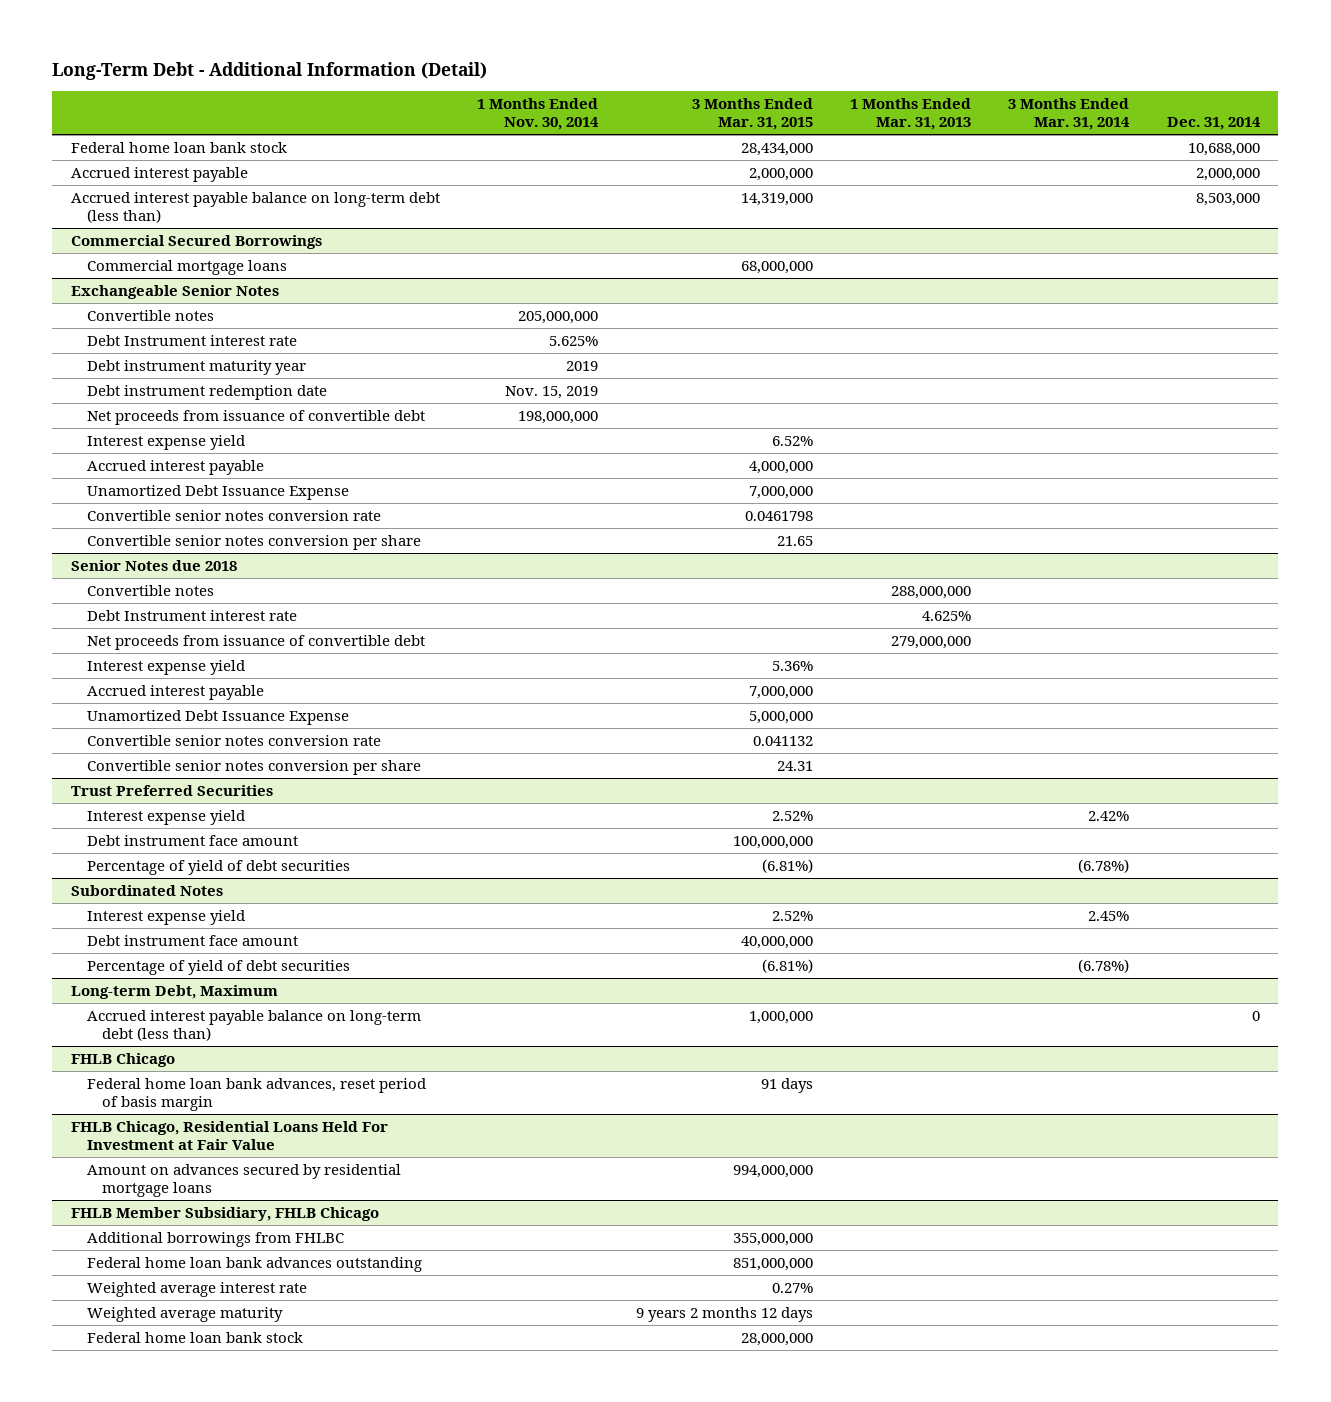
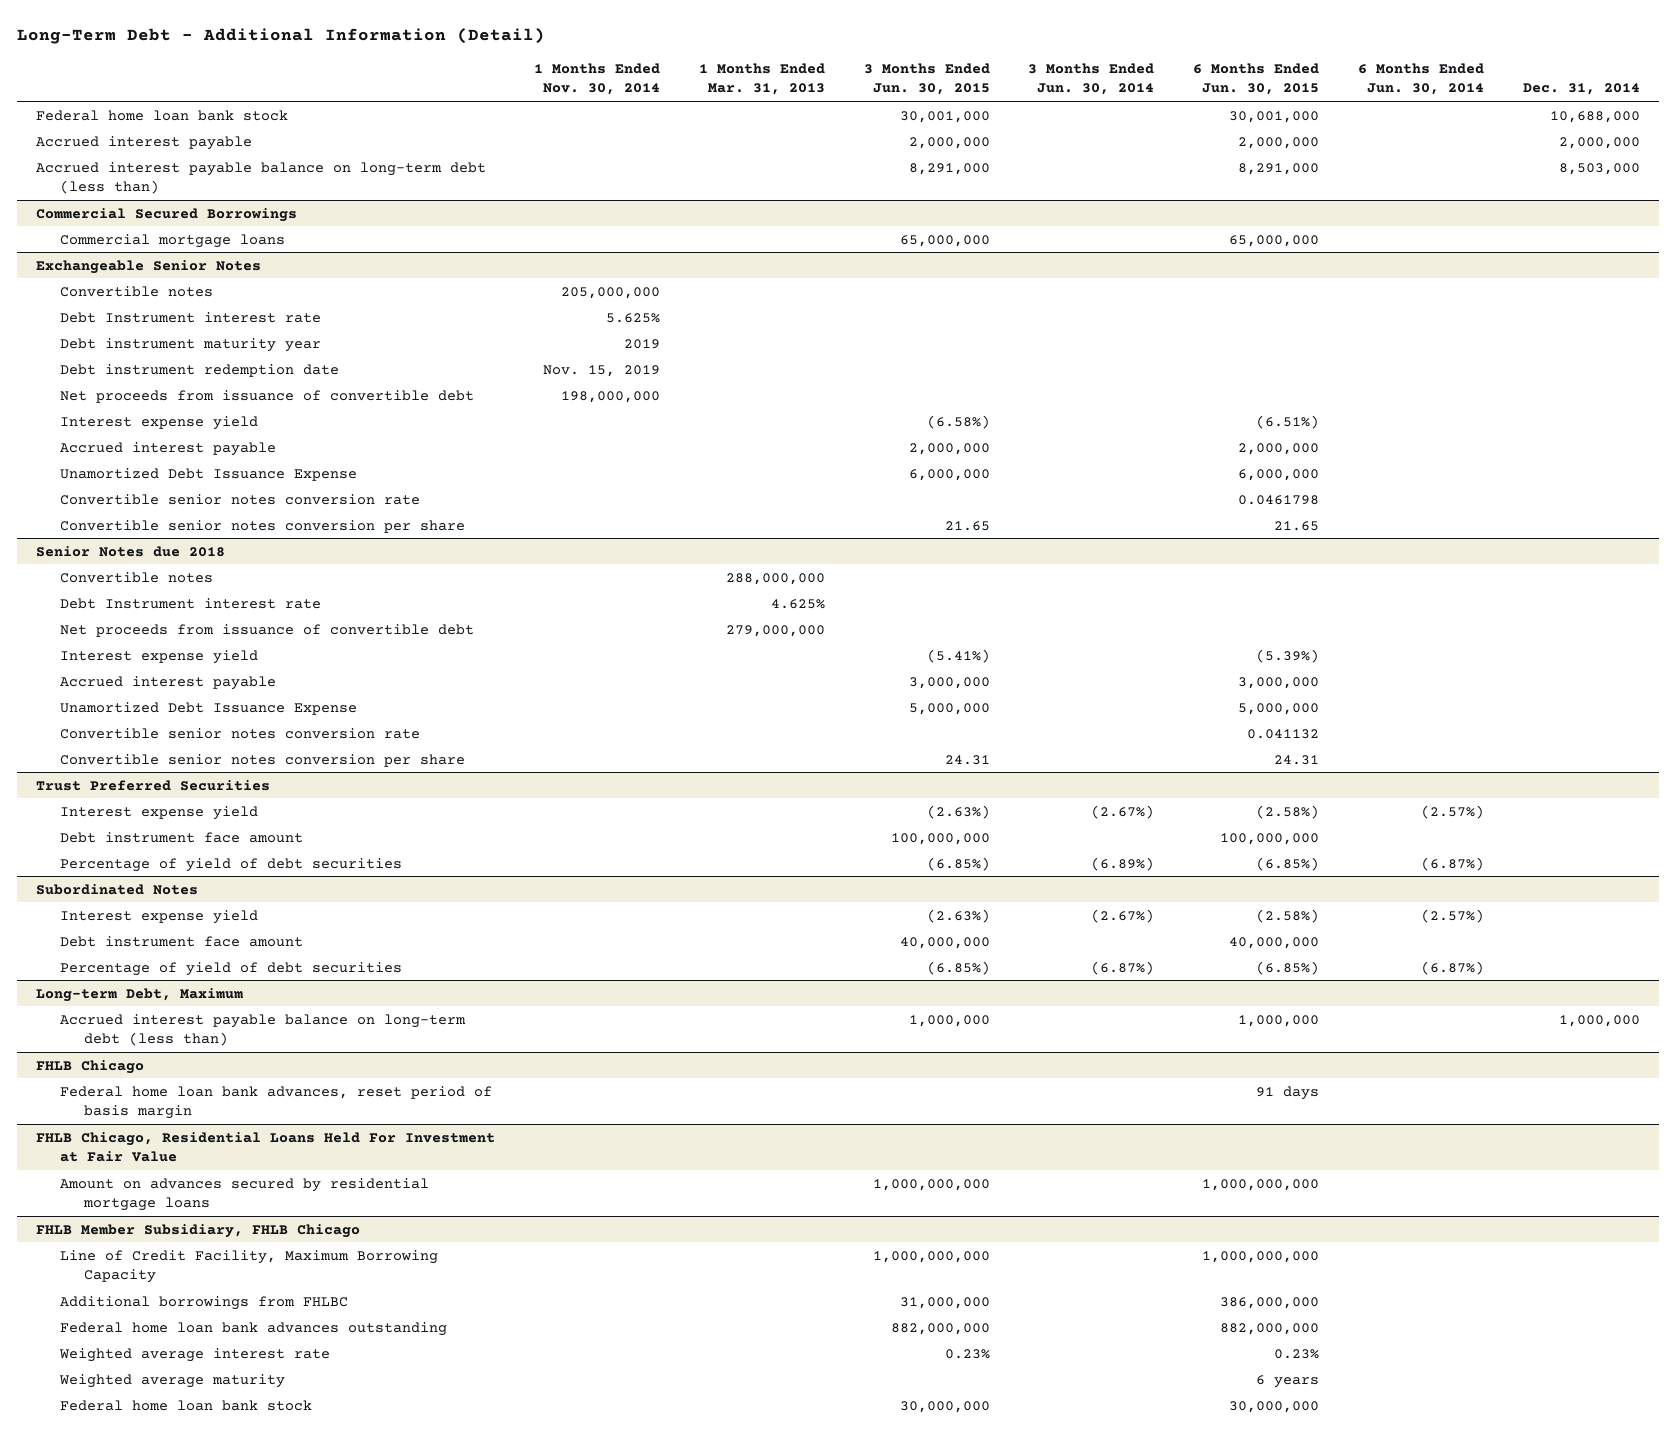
[691,97,813,131] 3 Months Ended Mar. 31, 2015 -> none
[1008,97,1131,131] 3 Months Ended Mar. 31, 2014 -> none
none -> [863,63,990,96] 3 Months Ended Jun. 30, 2015
none -> [1028,63,1155,96] 3 Months Ended Jun. 30, 2014
none -> [1193,63,1320,96] 6 Months Ended Jun. 30, 2015
none -> [1357,63,1484,96] 6 Months Ended Jun. 30, 2014
[1251,1011,1260,1022] 0 -> [1558,1014,1640,1027] 1,000,000
none -> [60,1249,439,1283] Line of Credit Facility, Maximum Borrowing Capacity

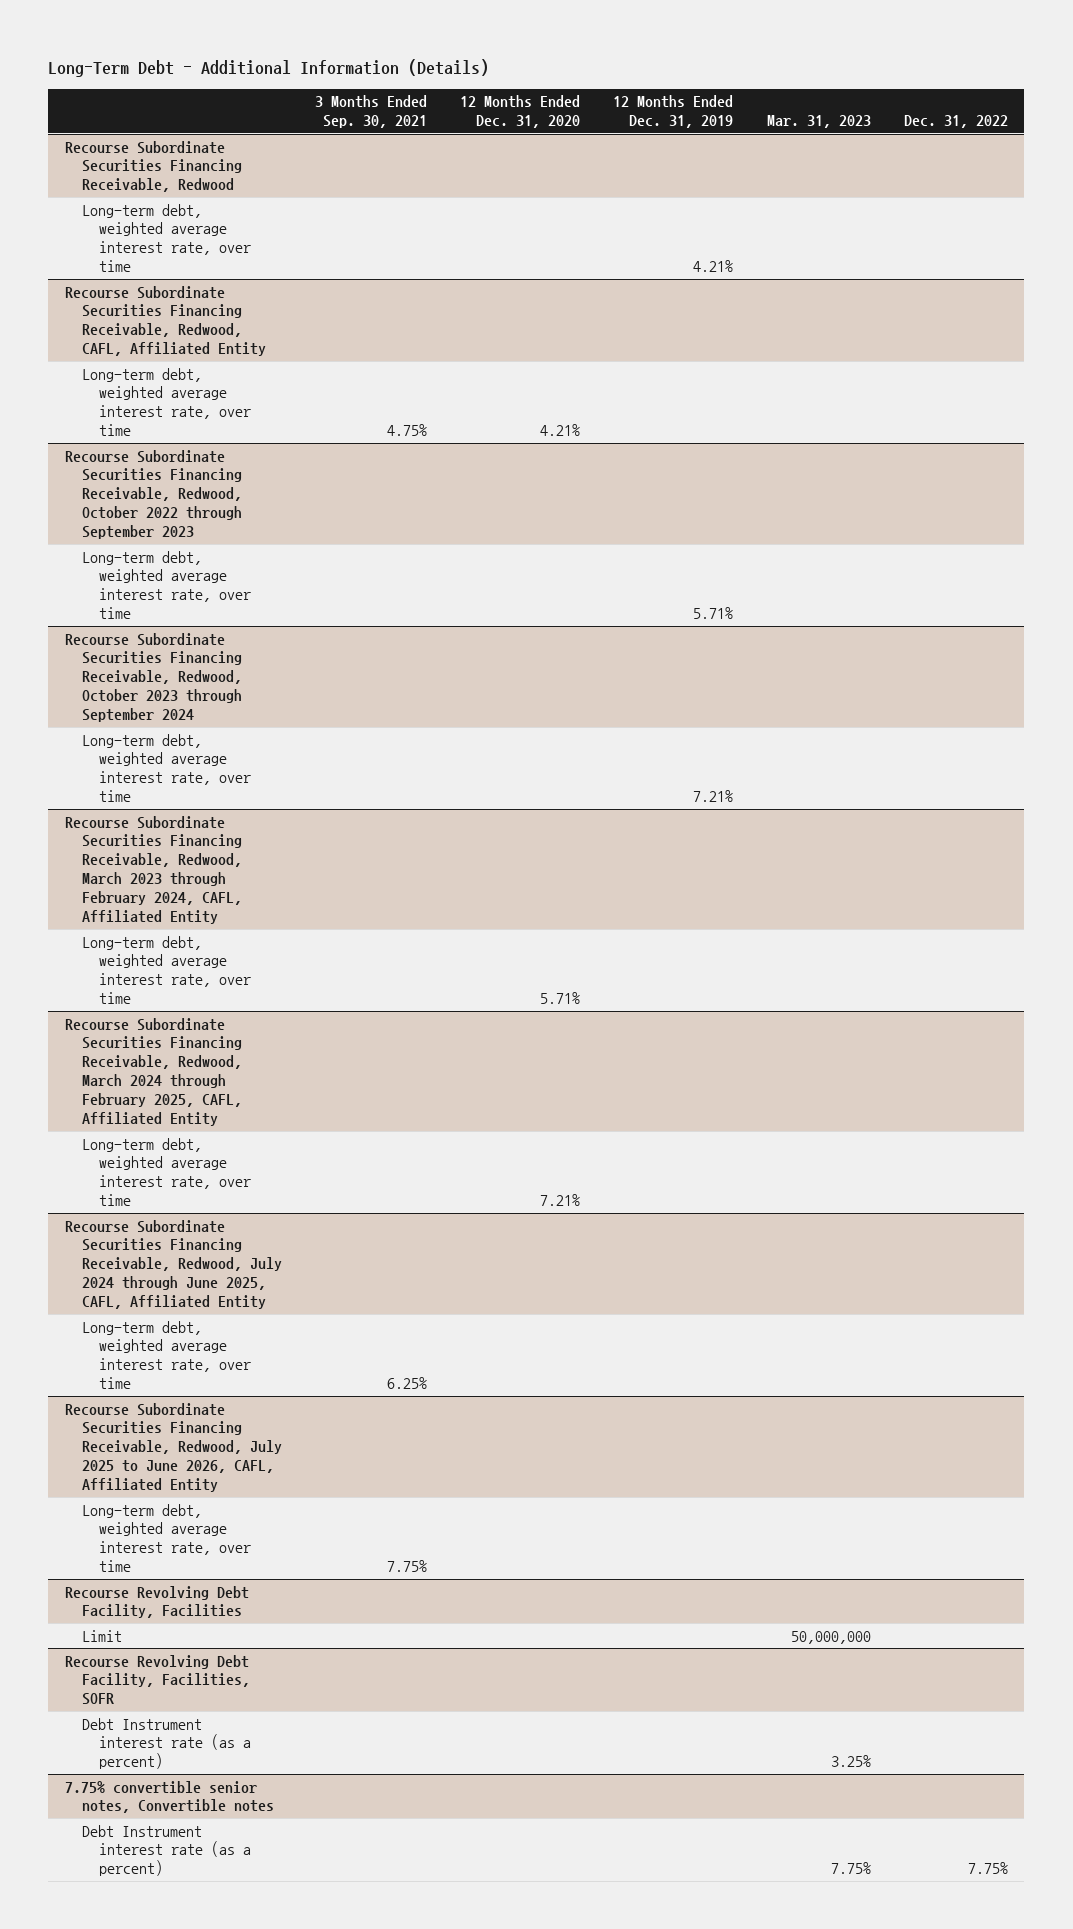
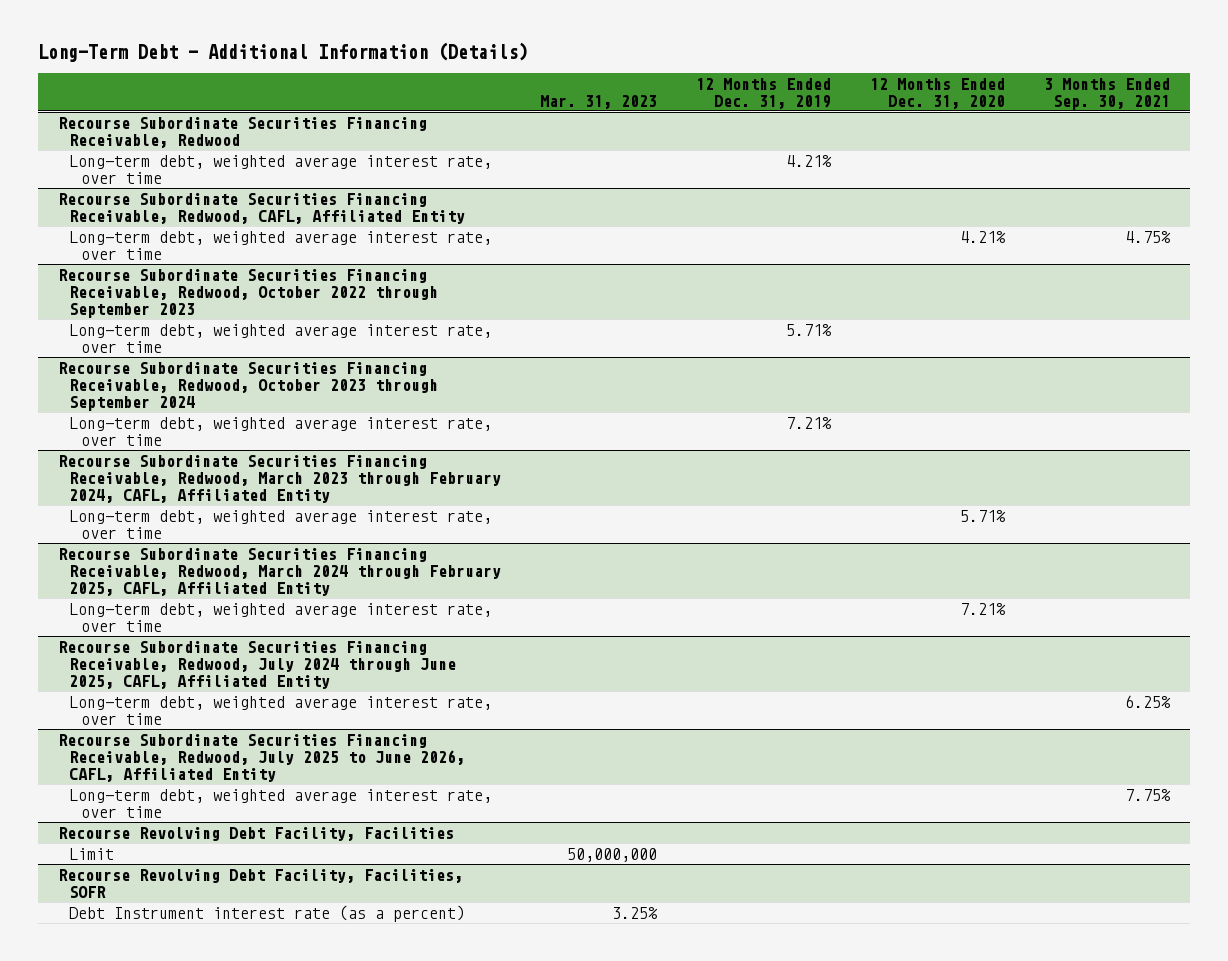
[903,114,1008,128] Dec. 31, 2022 -> none
[65,1780,274,1814] 7.75% convertible senior notes, Convertible notes -> none
[81,1824,251,1877] Debt Instrument interest rate (as a percent) -> none

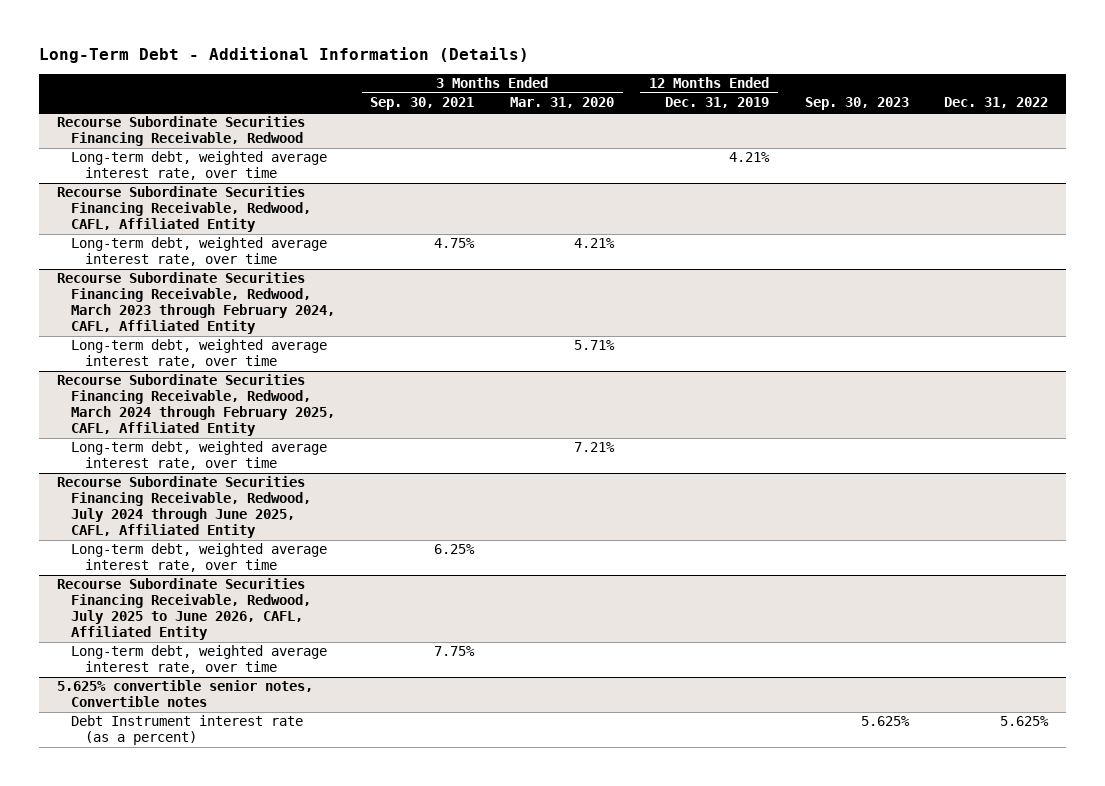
[540,94,658,109] Mar. 31, 2023 -> none
[870,77,1006,109] 12 Months Ended Dec. 31, 2020 -> none
none -> [509,97,614,109] Mar. 31, 2020
none -> [804,97,909,111] Sep. 30, 2023
none -> [943,97,1048,109] Dec. 31, 2022
[57,268,439,318] Recourse Subordinate Securities Financing Receivable, Redwood, October 2022 through September 2023 -> none
[69,323,493,353] Long-term debt, weighted average interest rate, over time -> none
[57,361,439,411] Recourse Subordinate Securities Financing Receivable, Redwood, October 2023 through September 2024 -> none
[69,416,493,446] Long-term debt, weighted average interest rate, over time -> none
[57,826,454,841] Recourse Revolving Debt Facility, Facilities -> none
[69,847,115,860] Limit -> none
[57,868,463,898] Recourse Revolving Debt Facility, Facilities, SOFR -> none
[69,904,466,922] Debt Instrument interest rate (as a percent) -> none
none -> [57,680,314,708] 5.625% convertible senior notes, Convertible notes
none -> [71,715,304,746] Debt Instrument interest rate (as a percent)

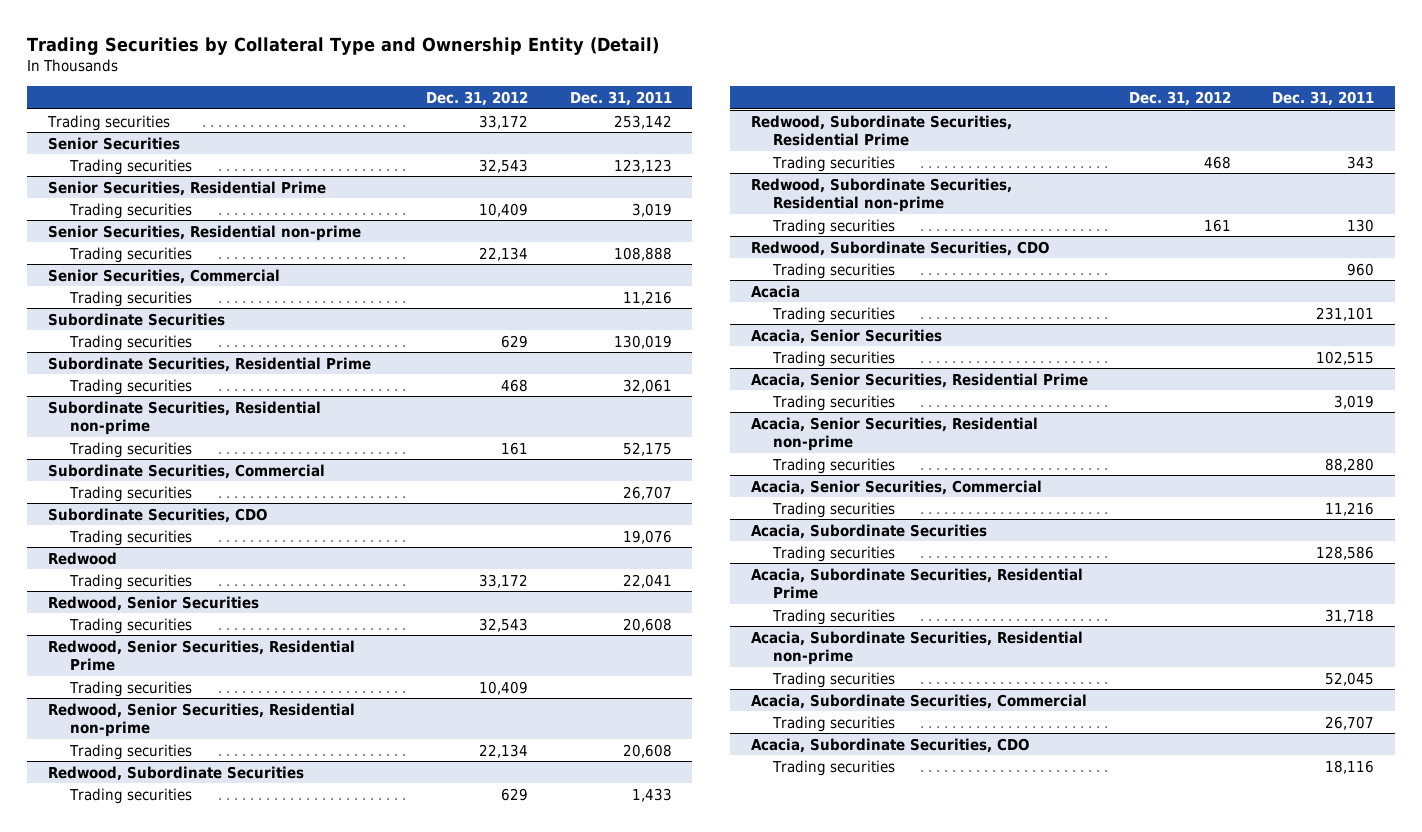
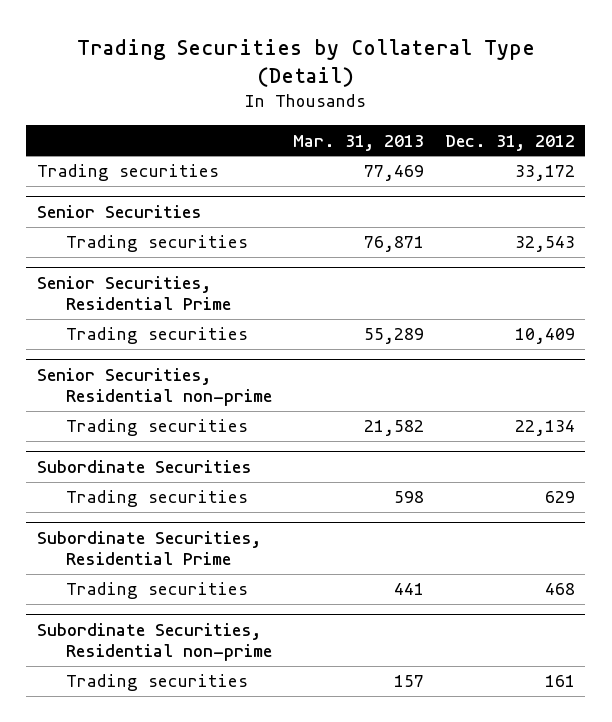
[27,36,660,55] Trading Securities by Collateral Type and Ownership Entity (Detail) -> [76,38,535,87] Trading Securities by Collateral Type (Detail)
[569,91,672,107] Dec. 31, 2011 -> none
none -> [292,134,424,151] Mar. 31, 2013
[47,268,280,284] Senior Securities, Commercial -> none
[69,290,193,307] Trading securities -> none
[47,463,325,479] Subordinate Securities, Commercial -> none
[69,485,193,502] Trading securities -> none
[47,507,267,523] Subordinate Securities, CDO -> none
[69,529,193,546] Trading securities -> none
[47,551,117,565] Redwood -> none
[69,573,193,590] Trading securities -> none
[47,595,259,611] Redwood, Senior Securities -> none
[69,617,193,634] Trading securities -> none
[47,639,355,672] Redwood, Senior Securities, Residential Prime -> none
[69,680,193,697] Trading securities -> none
[47,702,355,738] Redwood, Senior Securities, Residential non-prime -> none
[69,743,193,760] Trading securities -> none
[47,765,304,781] Redwood, Subordinate Securities -> none
[69,787,193,804] Trading securities -> none
[750,114,1012,147] Redwood, Subordinate Securities, Residential Prime -> none
[772,155,896,172] Trading securities -> none
[750,177,1012,213] Redwood, Subordinate Securities, Residential non-prime -> none
[772,218,896,235] Trading securities -> none
[750,240,1049,256] Redwood, Subordinate Securities, CDO -> none
[772,262,896,279] Trading securities -> none
[750,284,800,298] Acacia -> none
[772,306,896,323] Trading securities -> none
[750,328,942,344] Acacia, Senior Securities -> none
[772,350,896,367] Trading securities -> none
[750,372,1088,388] Acacia, Senior Securities, Residential Prime -> none
[772,394,896,411] Trading securities -> none
[750,416,1038,452] Acacia, Senior Securities, Residential non-prime -> none
[772,457,896,474] Trading securities -> none
[750,479,1042,495] Acacia, Senior Securities, Commercial -> none
[772,501,896,518] Trading securities -> none
[750,523,987,539] Acacia, Subordinate Securities -> none
[772,545,896,562] Trading securities -> none
[750,567,1083,600] Acacia, Subordinate Securities, Residential Prime -> none
[772,608,896,625] Trading securities -> none
[750,630,1083,666] Acacia, Subordinate Securities, Residential non-prime -> none
[772,671,896,688] Trading securities -> none
[750,693,1087,709] Acacia, Subordinate Securities, Commercial -> none
[772,715,896,732] Trading securities -> none
[750,737,1029,753] Acacia, Subordinate Securities, CDO -> none
[772,759,896,776] Trading securities -> none

